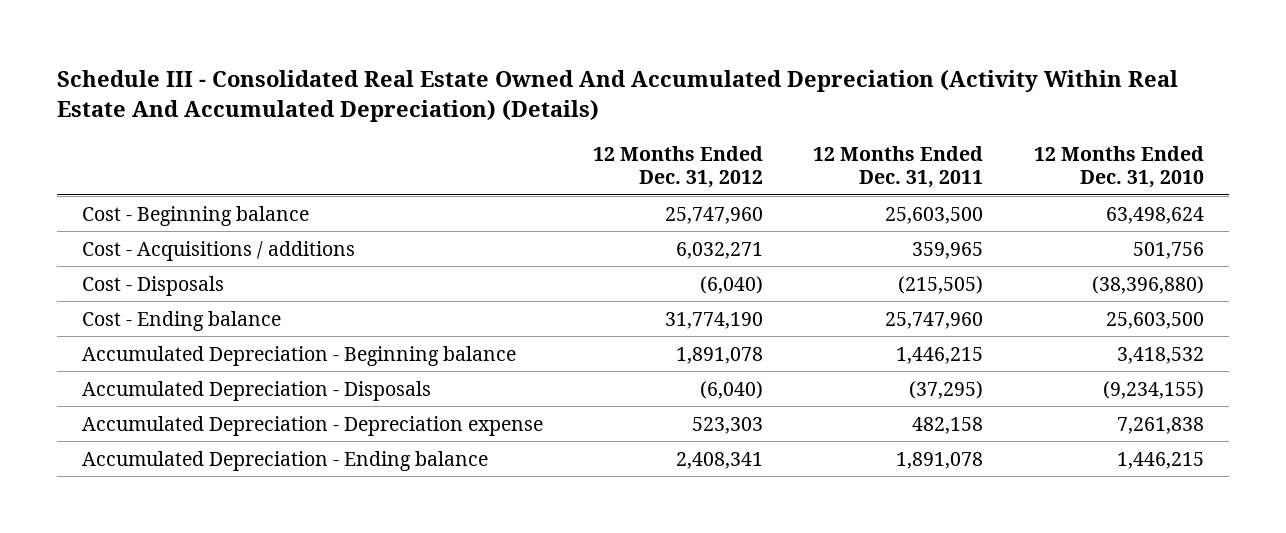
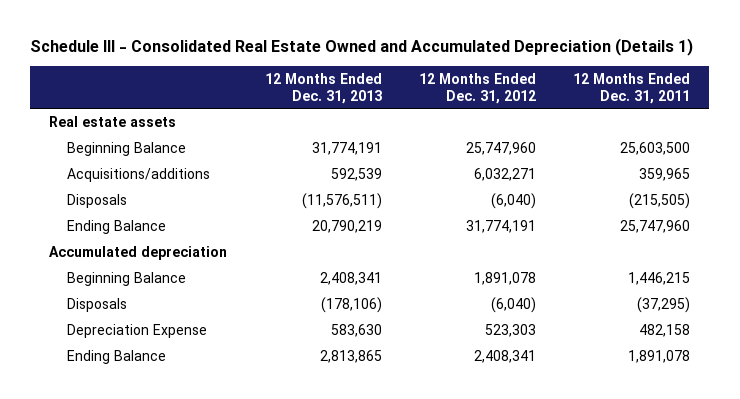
[57,69,1179,122] Schedule III - Consolidated Real Estate Owned And Accumulated Depreciation (Activity Within Real Estate And Accumulated Depreciation) (Details) -> [30,38,694,57] Schedule III - Consolidated Real Estate Owned and Accumulated Depreciation (Details 1)
[1033,145,1204,188] 12 Months Ended Dec. 31, 2010 -> none
none -> [264,72,382,104] 12 Months Ended Dec. 31, 2013
none -> [49,115,177,127] Real estate assets
[82,205,310,226] Cost - Beginning balance -> [66,141,186,156] Beginning Balance
[82,240,356,261] Cost - Acquisitions / additions -> [66,167,210,182] Acquisitions/additions
[82,275,225,296] Cost - Disposals -> [66,193,127,208] Disposals
[82,310,282,331] Cost - Ending balance -> [66,219,166,234] Ending Balance
[665,311,764,329] 31,774,190 -> [466,219,537,233] 31,774,191
none -> [49,245,228,260] Accumulated depreciation
[82,345,517,366] Accumulated Depreciation - Beginning balance -> [66,271,186,286] Beginning Balance
[82,380,432,401] Accumulated Depreciation - Disposals -> [66,297,127,312] Disposals
[82,415,544,436] Accumulated Depreciation - Depreciation expense -> [66,323,207,338] Depreciation Expense
[82,450,489,471] Accumulated Depreciation - Ending balance -> [66,349,166,364] Ending Balance

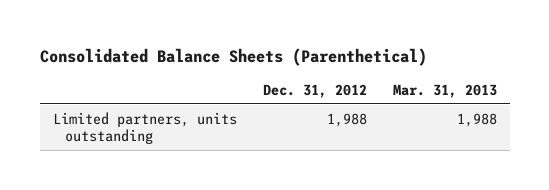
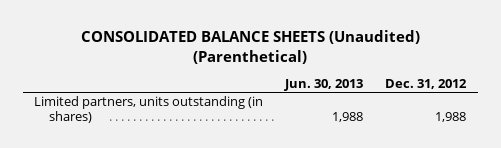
[39,47,427,66] Consolidated Balance Sheets (Parenthetical) -> [81,30,421,64] CONSOLIDATED BALANCE SHEETS (Unaudited) (Parenthetical)
[392,83,497,98] Mar. 31, 2013 -> none
none -> [284,78,364,91] Jun. 30, 2013
[52,111,237,144] Limited partners, units outstanding -> [34,96,264,123] Limited partners, units outstanding (in shares)

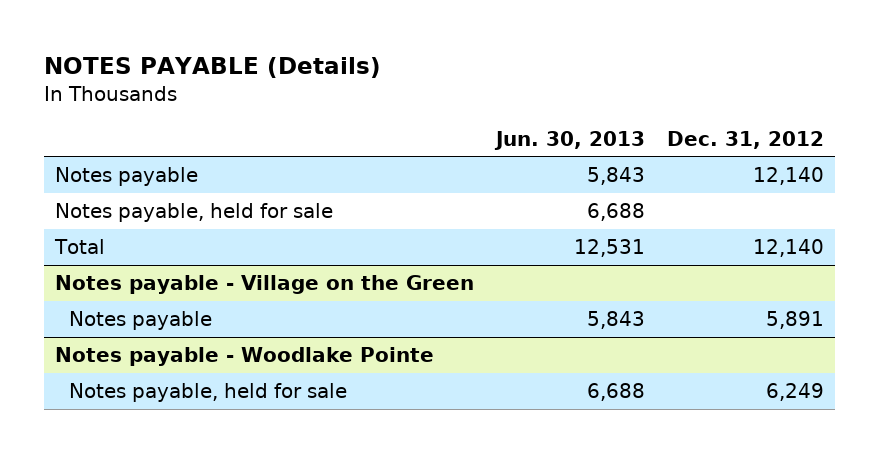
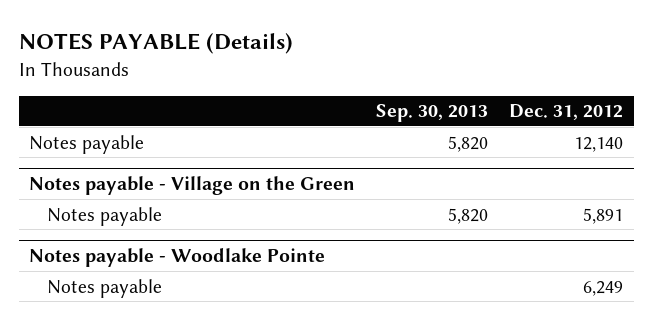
[493,130,645,150] Jun. 30, 2013 -> none
none -> [376,104,489,123] Sep. 30, 2013
[54,203,333,223] Notes payable, held for sale -> none
[53,239,105,255] Total -> none
[69,383,348,403] Notes payable, held for sale -> [47,278,163,298] Notes payable

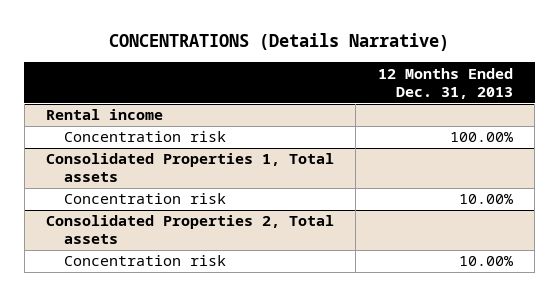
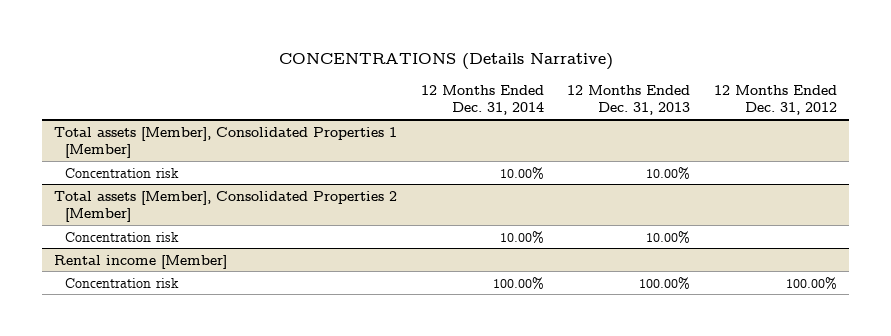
none -> [420,84,544,116] 12 Months Ended Dec. 31, 2014
none -> [714,84,838,116] 12 Months Ended Dec. 31, 2012
[46,109,164,121] Rental income -> none
[64,131,227,143] Concentration risk -> none
[46,153,335,183] Consolidated Properties 1, Total assets -> [54,126,398,159] Total assets [Member], Consolidated Properties 1 [Member]
[46,215,335,245] Consolidated Properties 2, Total assets -> [54,190,398,223] Total assets [Member], Consolidated Properties 2 [Member]
none -> [54,254,228,269] Rental income [Member]
none -> [64,277,179,288] Concentration risk

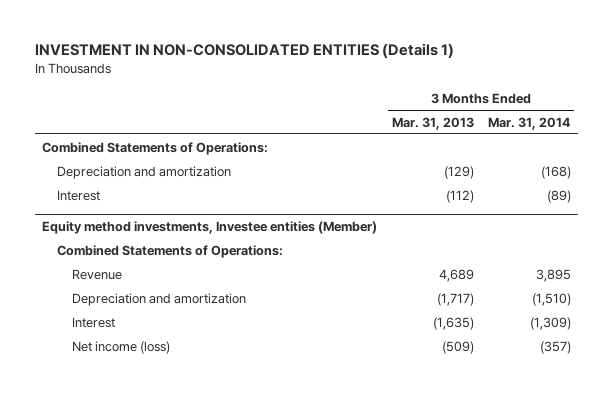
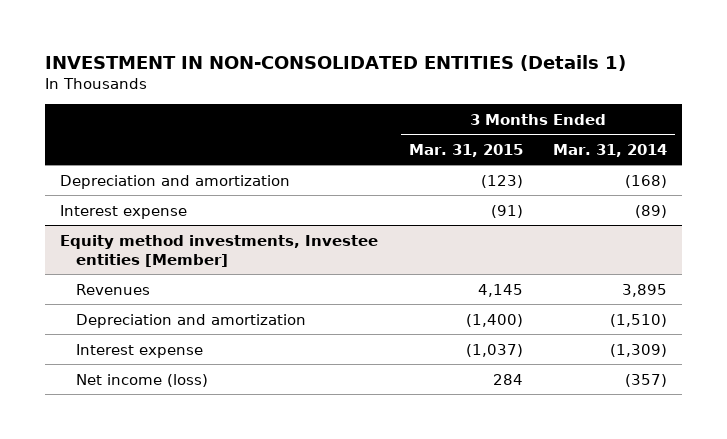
[391,116,474,130] Mar. 31, 2013 -> none
none -> [408,143,523,157] Mar. 31, 2015
[42,141,269,155] Combined Statements of Operations: -> none
[57,244,284,258] Combined Statements of Operations: -> none
[57,189,101,201] Interest -> [60,204,188,219] Interest expense
[42,221,378,235] Equity method investments, Investee entities (Member) -> [60,234,379,267] Equity method investments, Investee entities [Member]
[71,268,122,280] Revenue -> [76,283,151,295] Revenues
[71,316,115,328] Interest -> [76,343,204,358] Interest expense

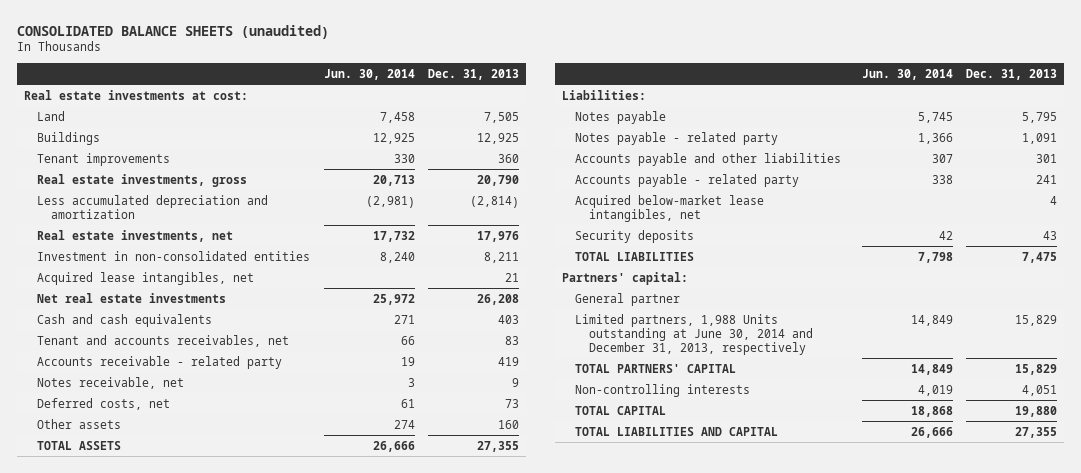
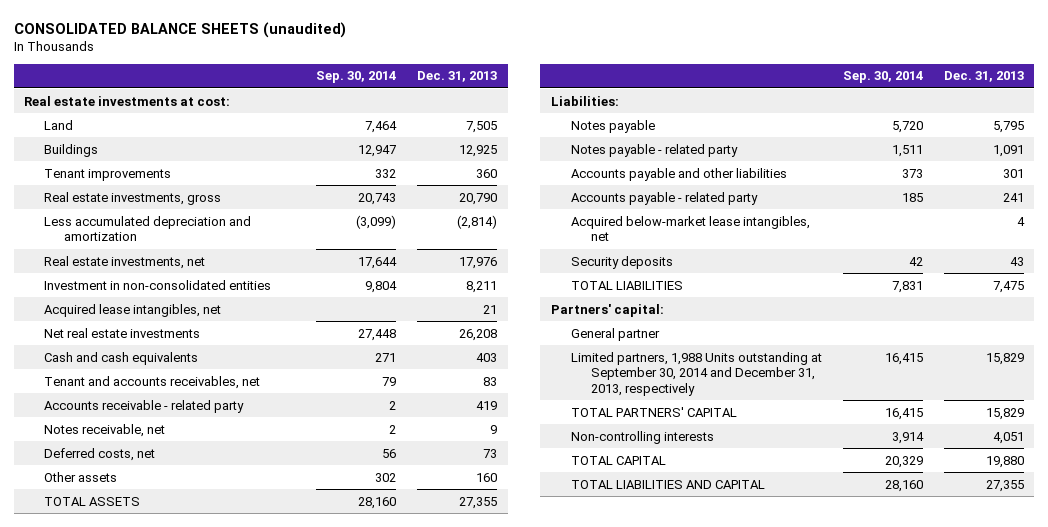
[323,68,415,80] Jun. 30, 2014 -> none
none -> [316,71,397,84] Sep. 30, 2014
[575,313,813,355] Limited partners, 1,988 Units outstanding at June 30, 2014 and December 31, 2013, respectively -> [570,351,822,396] Limited partners, 1,988 Units outstanding at September 30, 2014 and December 31, 2013, respectively

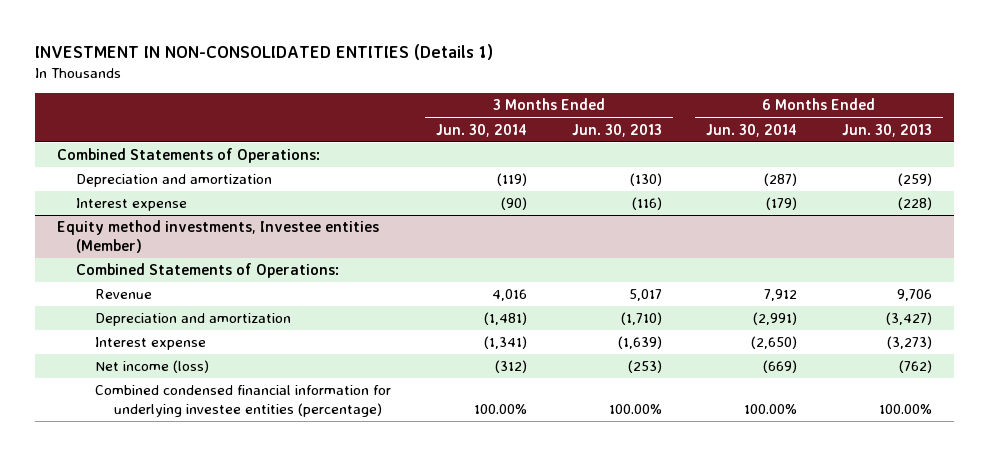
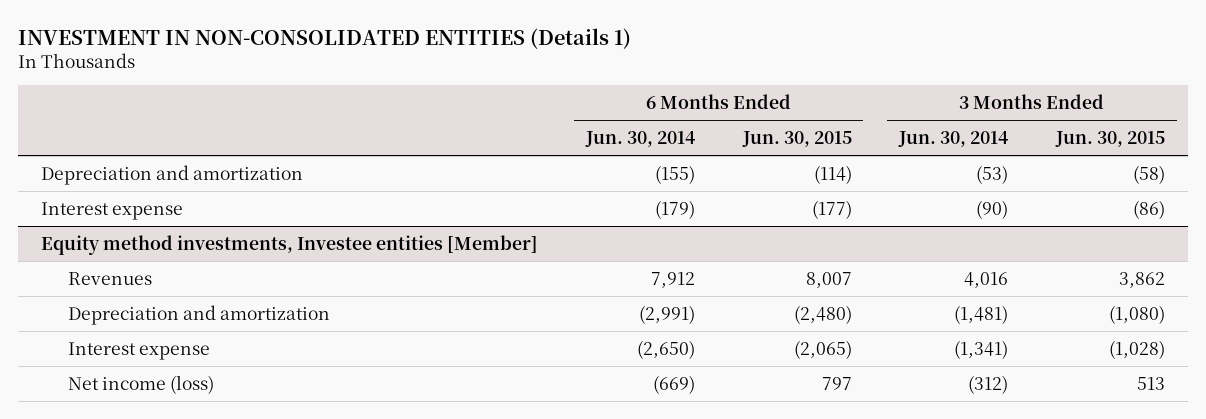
[571,123,662,137] Jun. 30, 2013 -> none
[842,123,933,137] Jun. 30, 2013 -> none
none -> [741,130,852,147] Jun. 30, 2015
none -> [1054,130,1165,147] Jun. 30, 2015
[56,148,320,164] Combined Statements of Operations: -> none
[496,173,527,187] (119) -> [976,164,1009,184] (53)
[764,173,798,187] (287) -> [654,164,695,184] (155)
[76,263,340,279] Combined Statements of Operations: -> none
[56,220,379,253] Equity method investments, Investee entities (Member) -> [41,234,539,255] Equity method investments, Investee entities [Member]
[95,289,153,300] Revenue -> [67,271,152,285] Revenues
[95,385,392,417] Combined condensed financial information for underlying investee entities (percentage) -> none

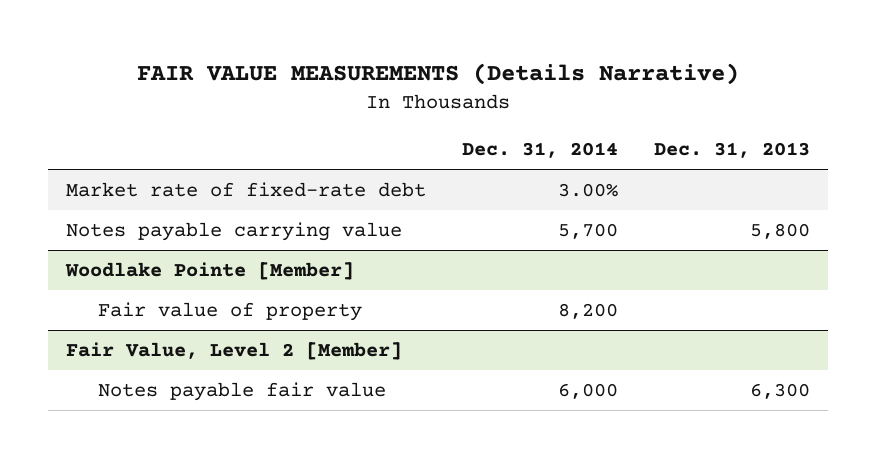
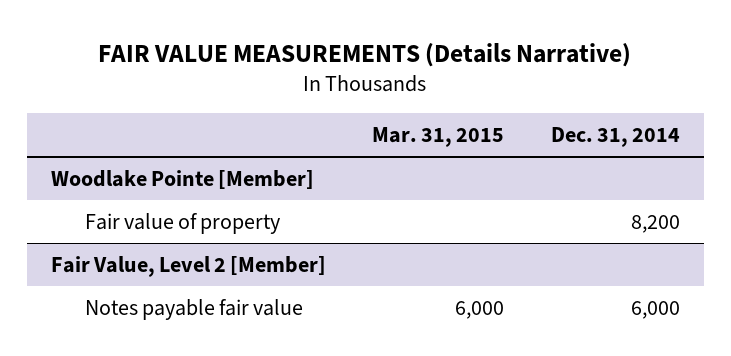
[653,142,810,159] Dec. 31, 2013 -> none
none -> [372,127,505,148] Mar. 31, 2015
[66,182,427,198] Market rate of fixed-rate debt -> none
[66,222,403,242] Notes payable carrying value -> none

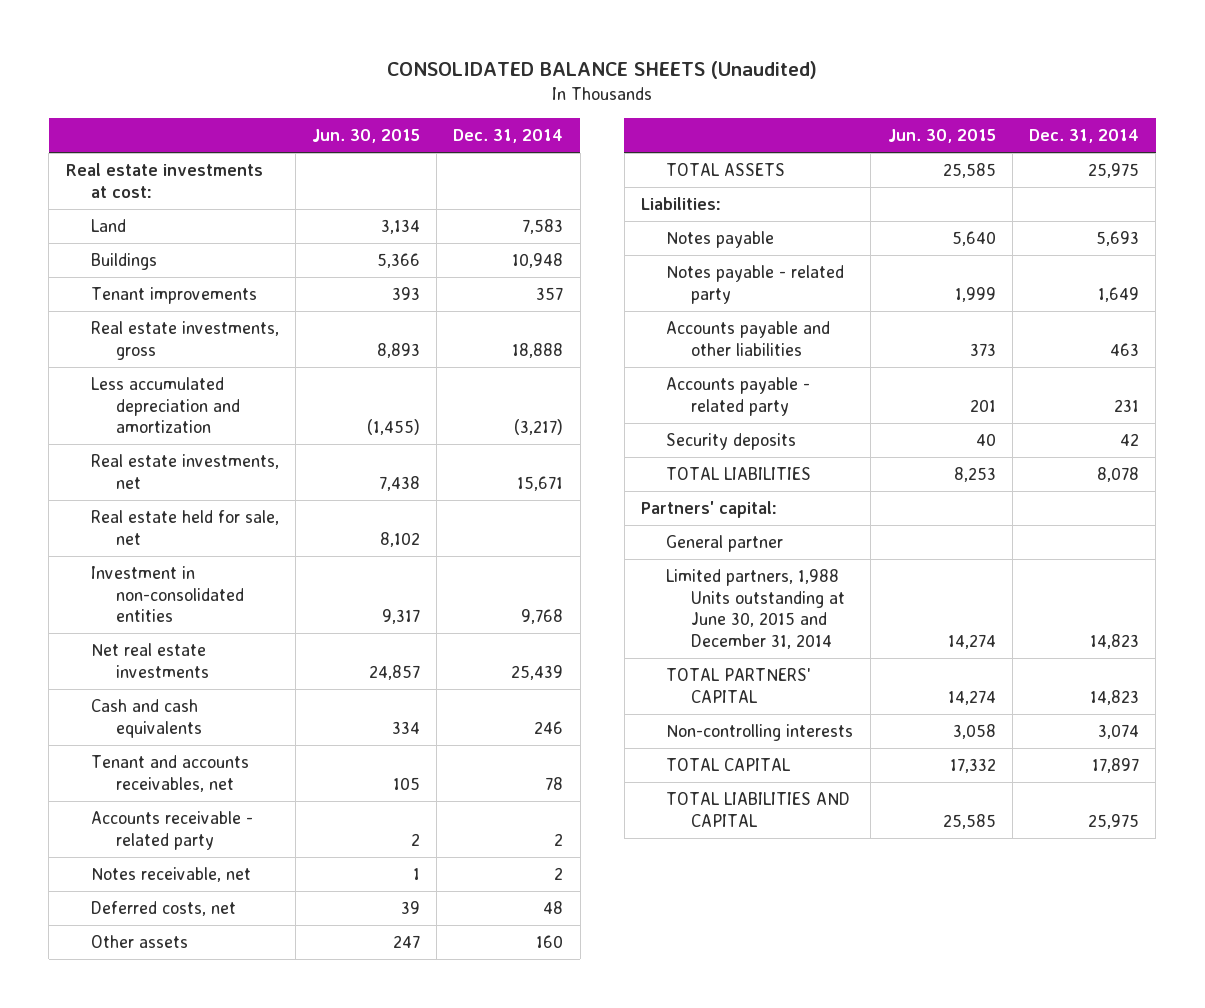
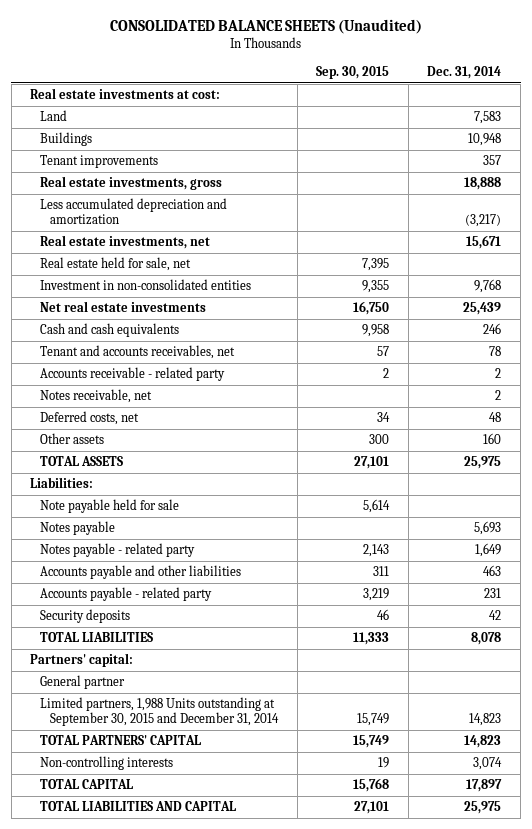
[312,129,421,144] Jun. 30, 2015 -> none
none -> [316,66,390,80] Sep. 30, 2015
none -> [40,499,180,514] Note payable held for sale
[666,569,846,649] Limited partners, 1,988 Units outstanding at June 30, 2015 and December 31, 2014 -> [40,697,280,727] Limited partners, 1,988 Units outstanding at September 30, 2015 and December 31, 2014

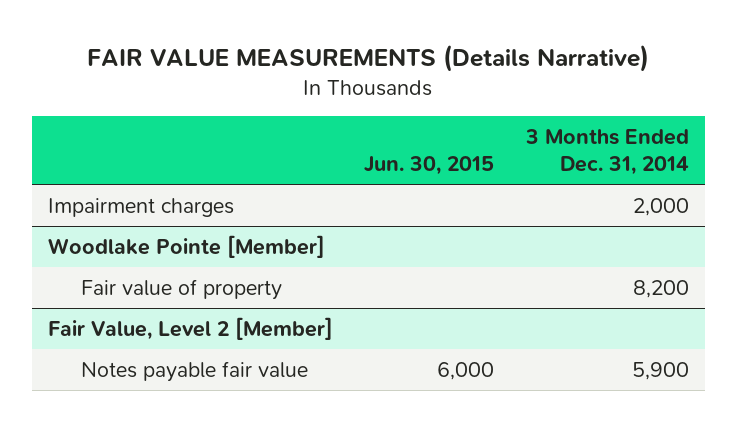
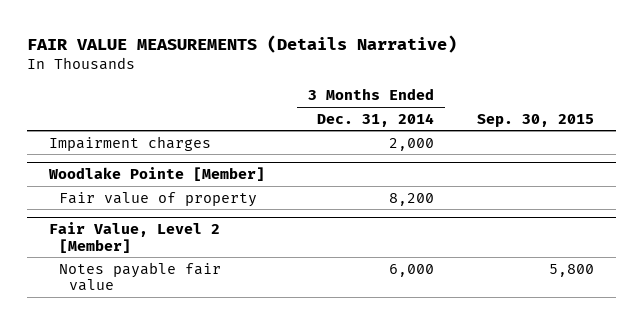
[364,156,495,176] Jun. 30, 2015 -> none
none -> [477,113,595,127] Sep. 30, 2015
[631,361,689,380] 5,900 -> [388,263,434,277] 6,000

